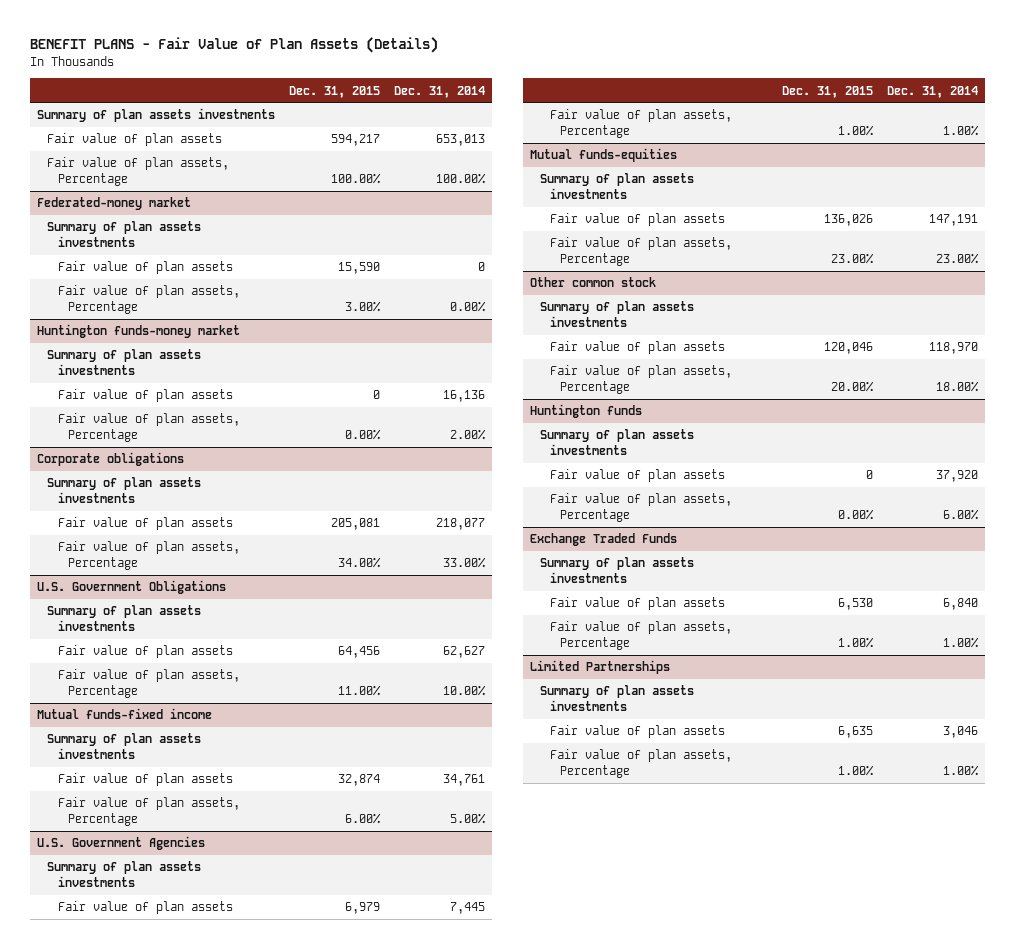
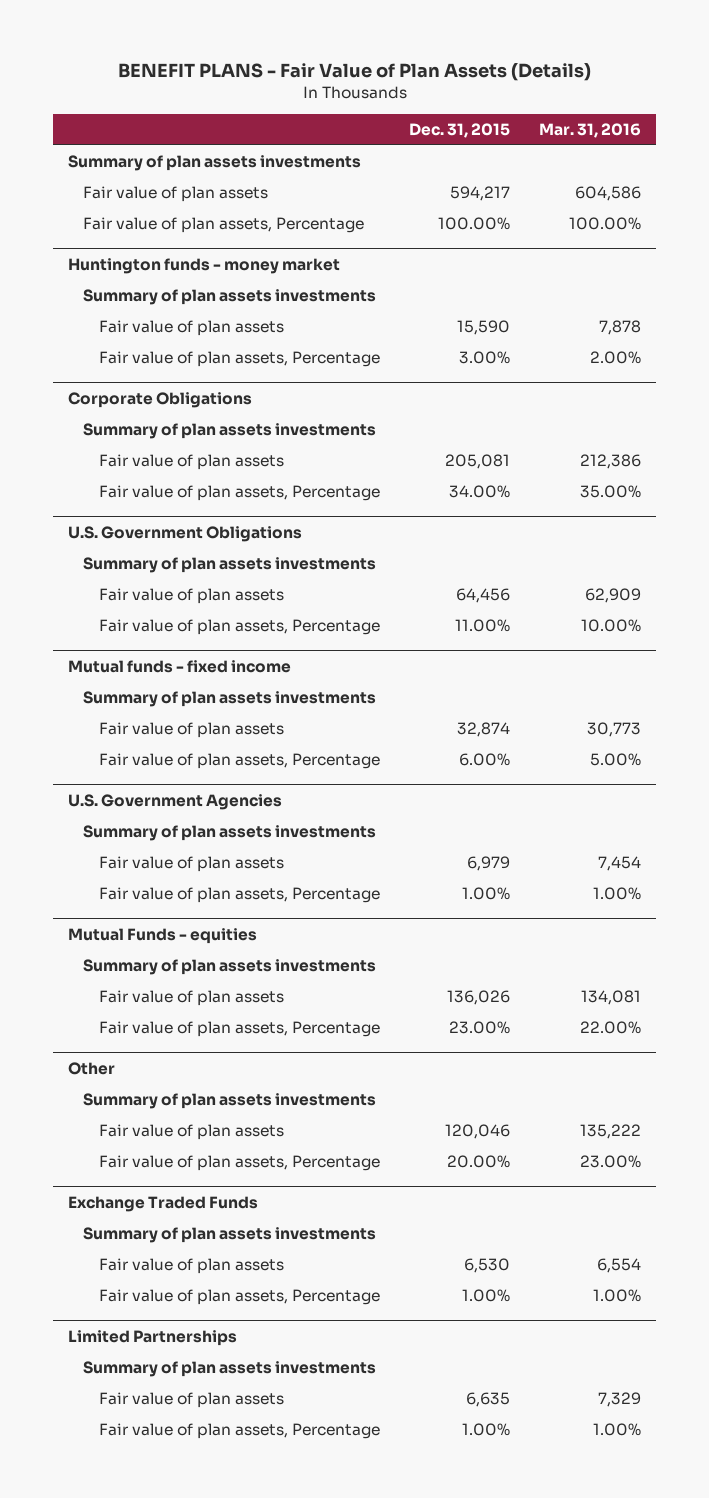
[394,85,486,98] Dec. 31, 2014 -> none
none -> [539,122,642,138] Mar. 31, 2016
[37,197,192,211] Federated-money market -> none
none -> [67,257,340,274] Huntington funds - money market
[37,324,241,339] Huntington funds-money market -> none
[47,349,202,375] Summary of plan assets investments -> none
[57,389,233,403] Fair value of plan assets -> none
[57,413,240,442] Fair value of plan assets, Percentage -> none
[37,452,185,467] Corporate obligations -> [67,391,252,408] Corporate Obligations
[37,708,213,720] Mutual funds-fixed income -> [67,659,291,673] Mutual funds - fixed income
[529,148,677,163] Mutual funds-equities -> [67,927,257,944] Mutual Funds - equities
[529,277,656,288] Other common stock -> none
none -> [67,1061,115,1075] Other
[529,404,642,419] Huntington funds -> none
[540,429,695,455] Summary of plan assets investments -> none
[550,469,726,483] Fair value of plan assets -> none
[550,493,733,522] Fair value of plan assets, Percentage -> none

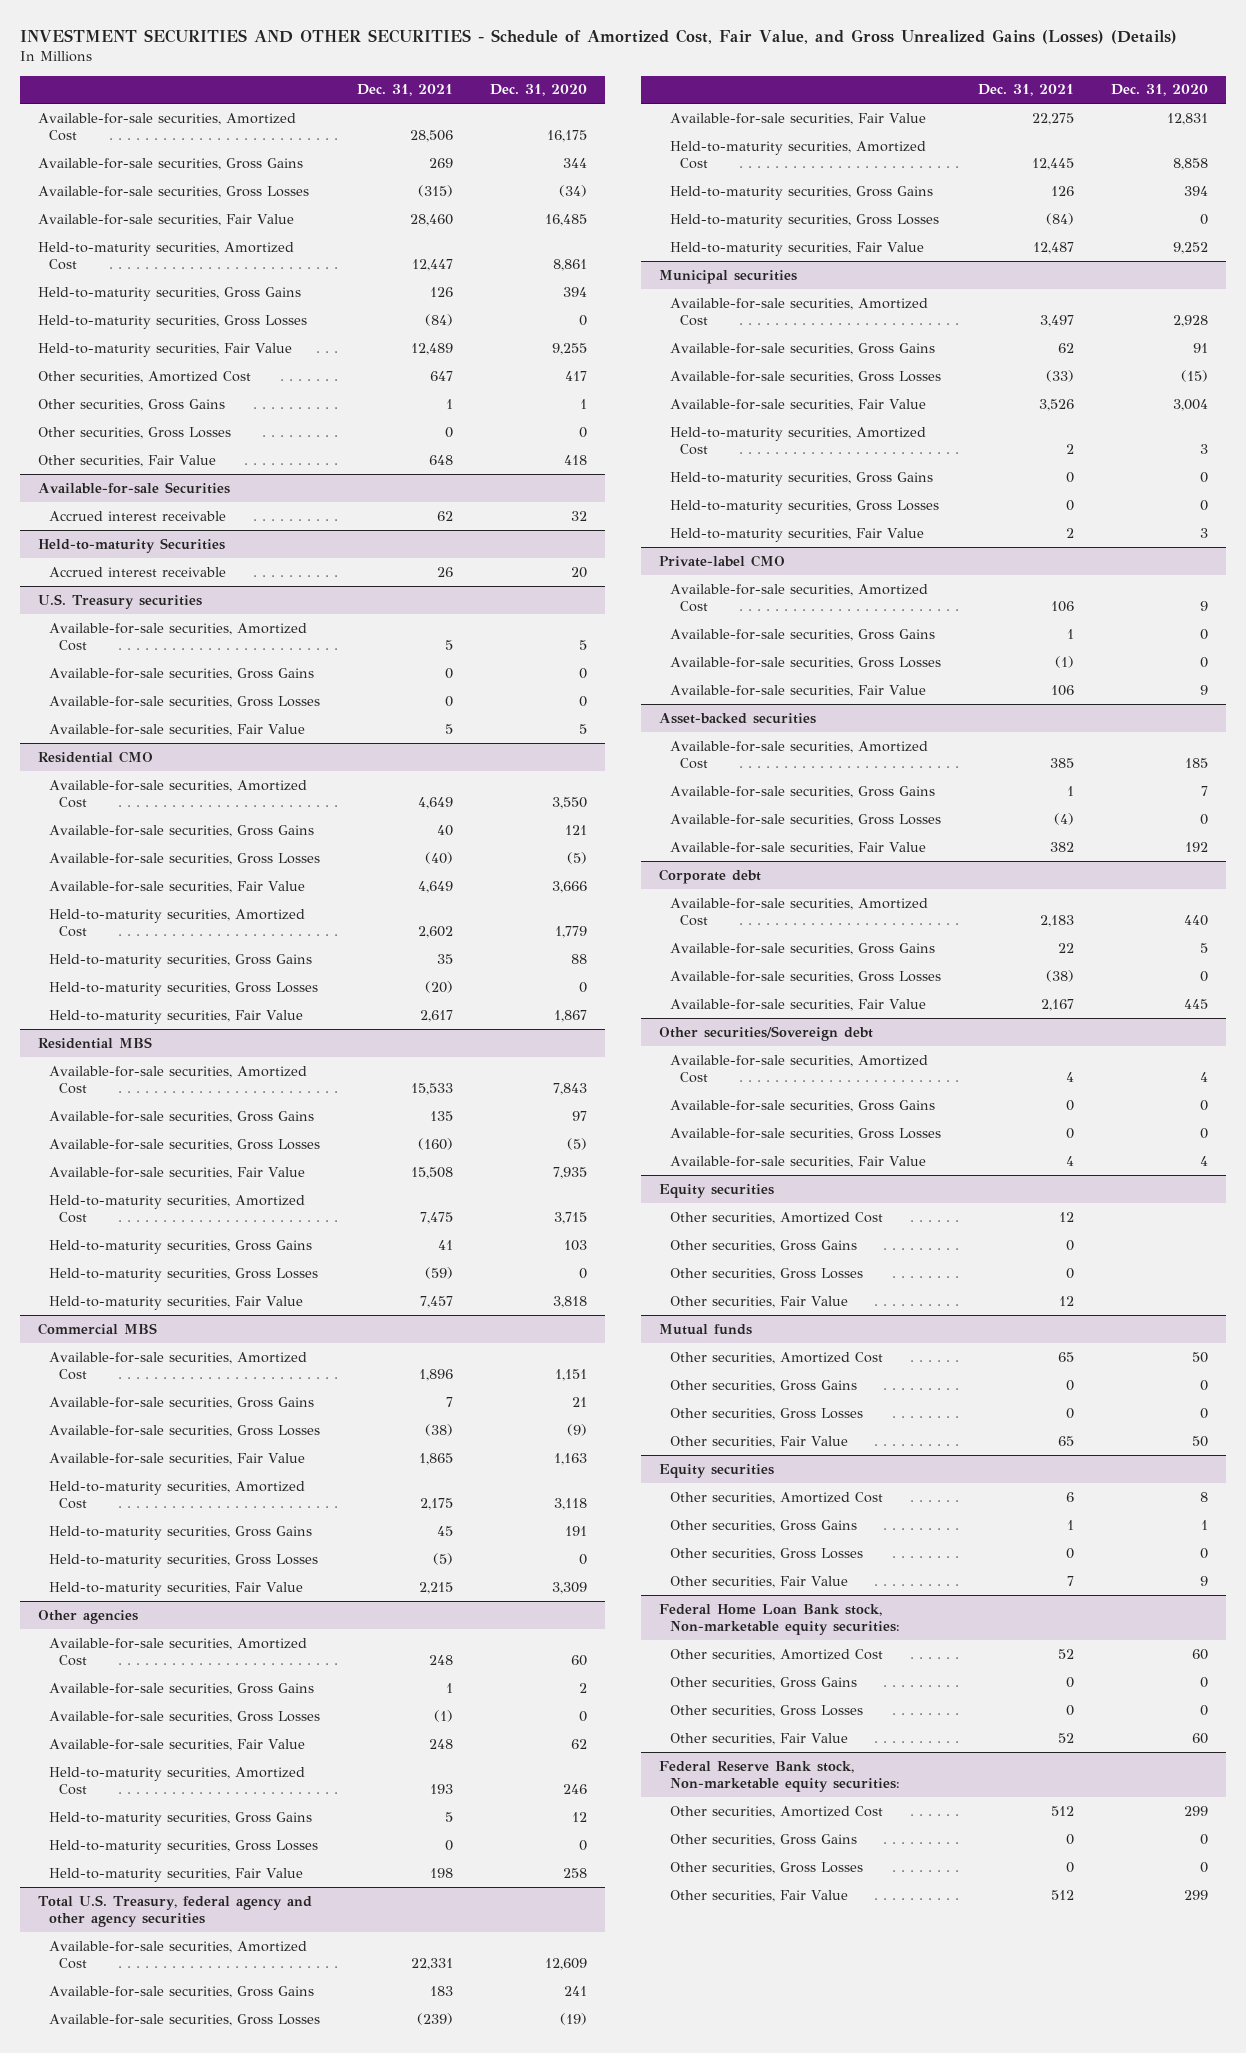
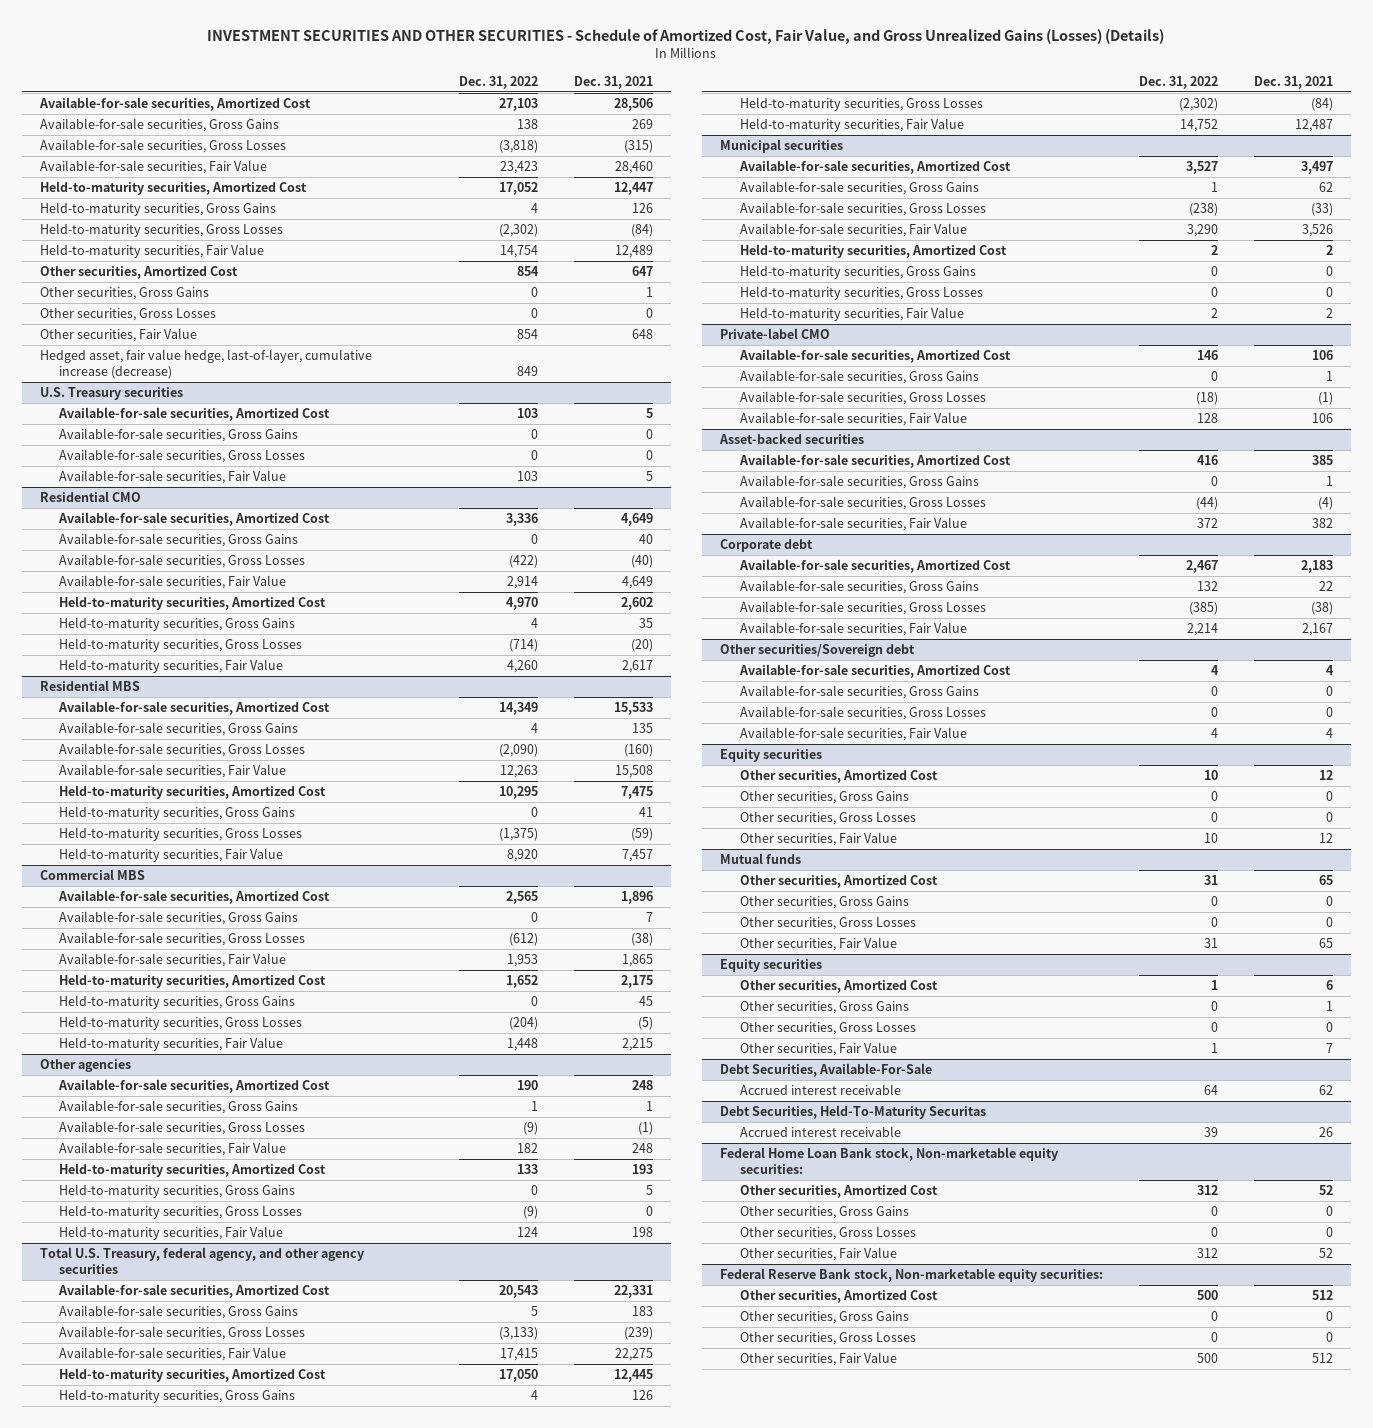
[489,84,587,97] Dec. 31, 2020 -> none
none -> [458,76,538,90] Dec. 31, 2022
[38,481,231,494] Available-for-sale Securities -> none
[48,510,226,521] Accrued interest receivable -> none
[38,537,226,553] Held-to-maturity Securities -> none
[48,566,226,577] Accrued interest receivable -> none
none -> [39,349,372,380] Hedged asset, fair value hedge, last-of-layer, cumulative increase (decrease)
[38,1894,313,1927] Total U.S. Treasury, federal agency and other agency securities -> [39,1247,364,1275] Total U.S. Treasury, federal agency, and other agency securities
none -> [720,1063,933,1078] Debt Securities, Available-For-Sale
none -> [740,1084,902,1096] Accrued interest receivable
none -> [720,1105,987,1120] Debt Securities, Held-To-Maturity Securitas
none -> [740,1126,902,1138] Accrued interest receivable

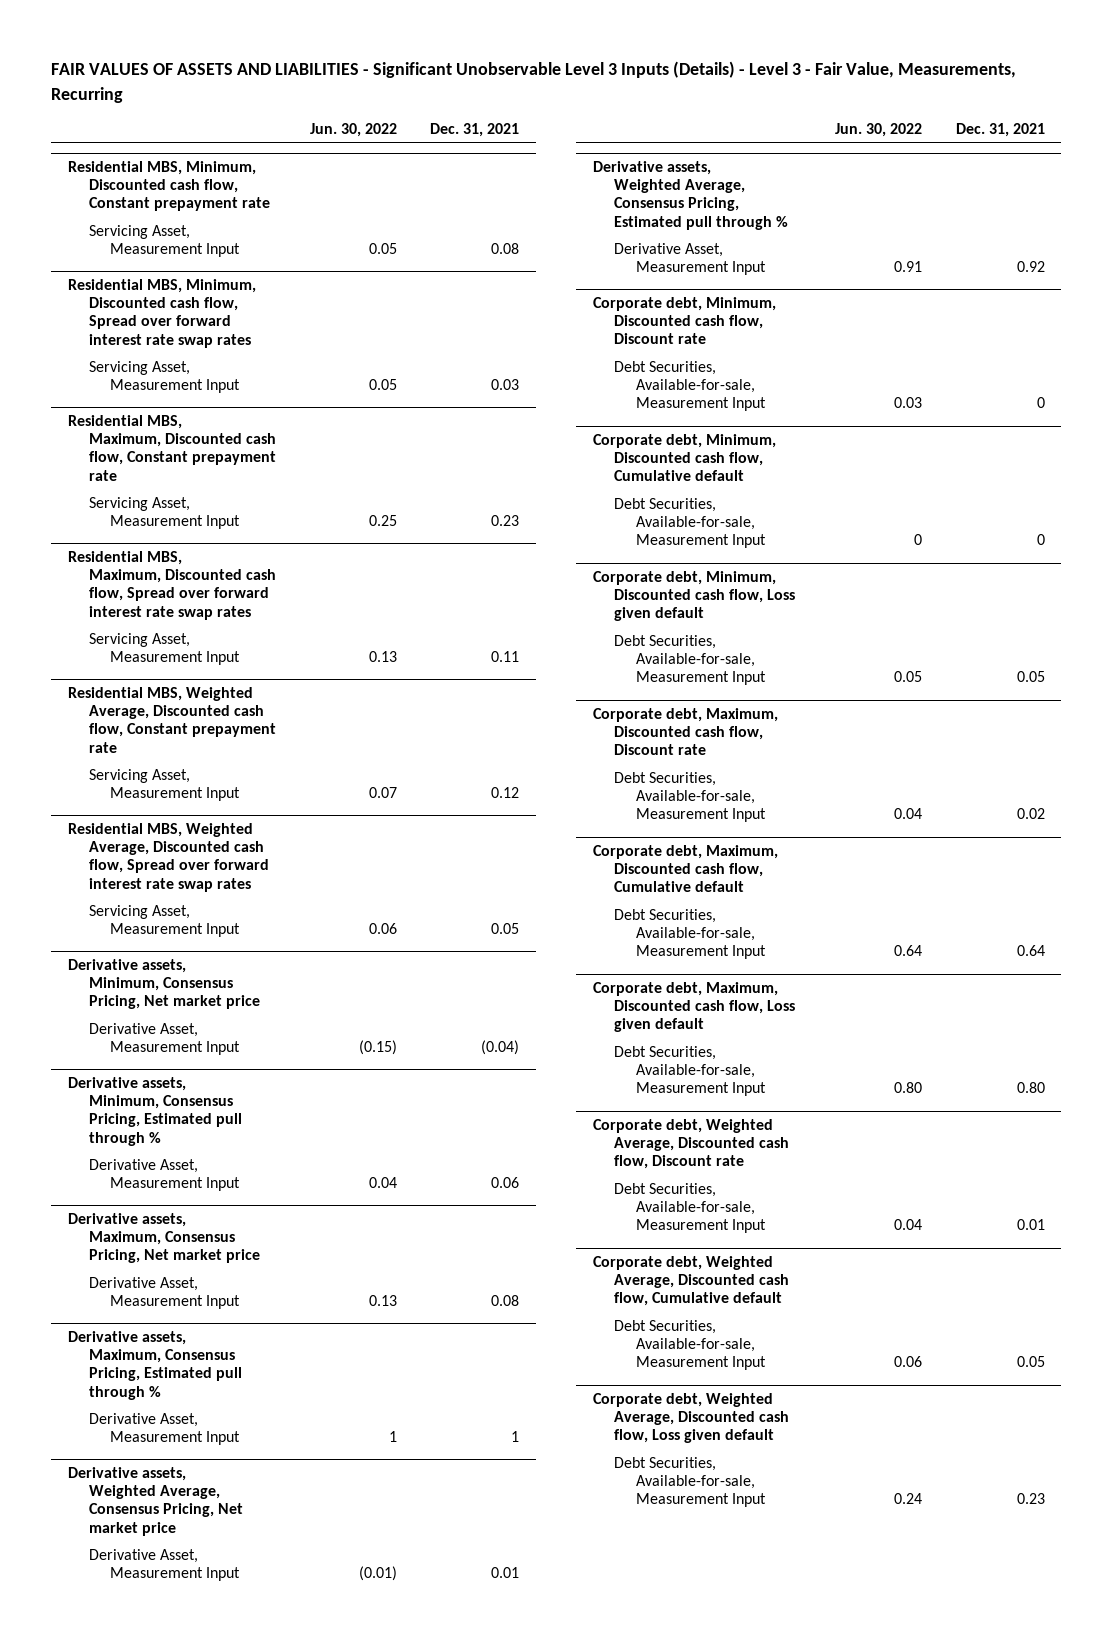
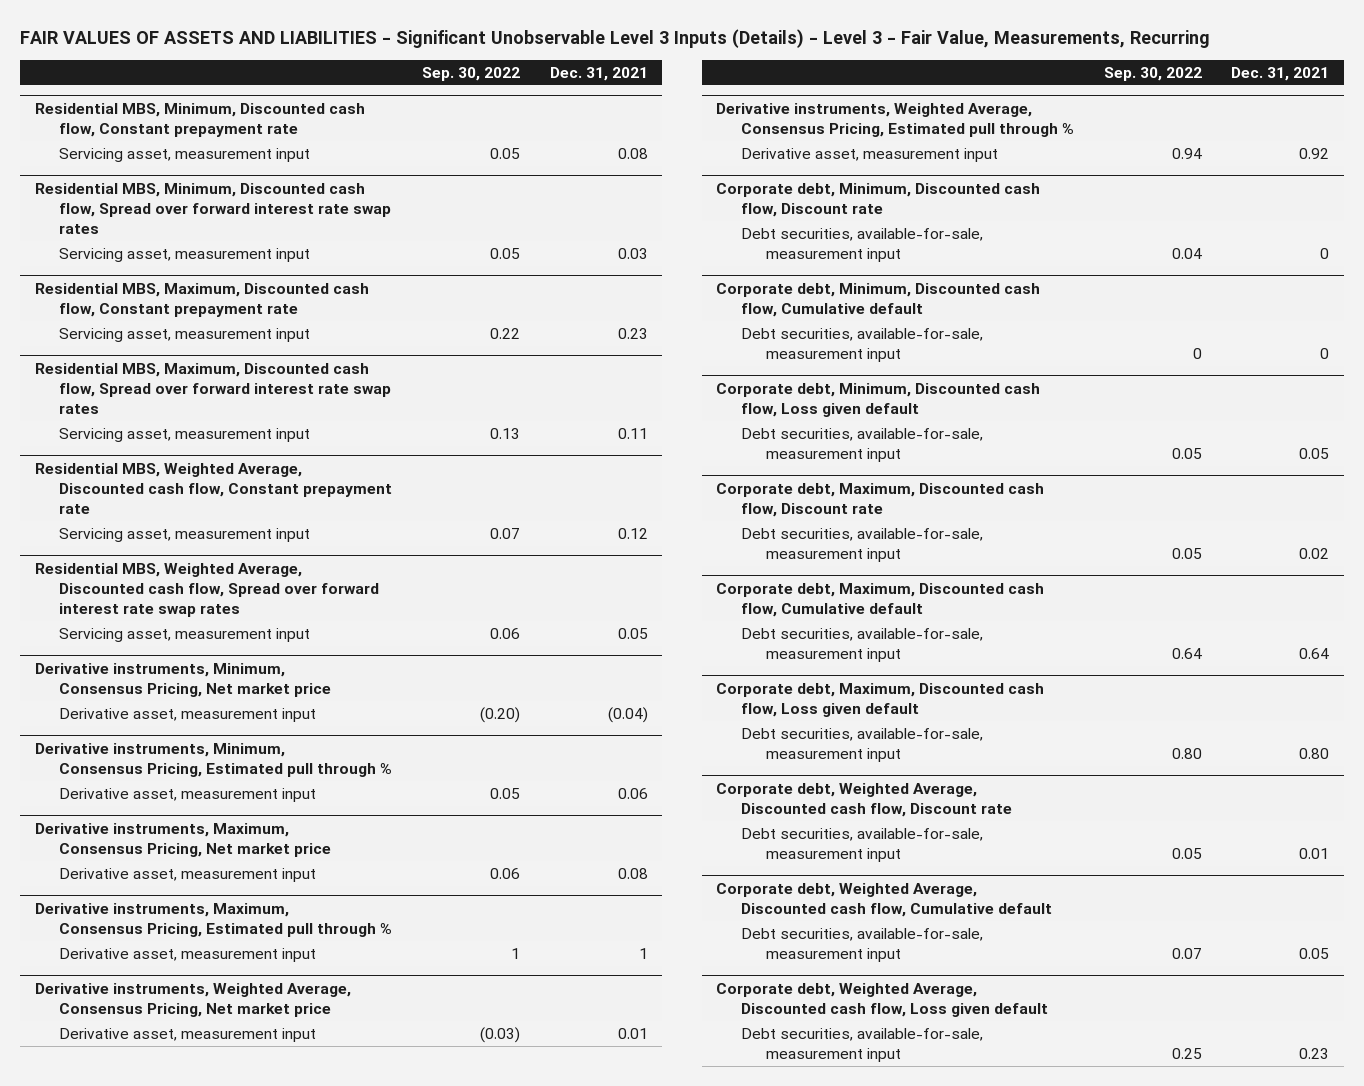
[309,123,397,138] Jun. 30, 2022 -> none
none -> [421,66,520,81] Sep. 30, 2022
[89,224,241,257] Servicing Asset, Measurement Input -> [59,148,311,163] Servicing asset, measurement input
[89,360,241,393] Servicing Asset, Measurement Input -> [59,248,311,263] Servicing asset, measurement input
[89,496,241,529] Servicing Asset, Measurement Input -> [59,328,311,343] Servicing asset, measurement input
[89,632,241,665] Servicing Asset, Measurement Input -> [59,428,311,443] Servicing asset, measurement input
[89,768,241,801] Servicing Asset, Measurement Input -> [59,528,311,543] Servicing asset, measurement input
[89,904,241,937] Servicing Asset, Measurement Input -> [59,628,311,643] Servicing asset, measurement input
[67,958,261,1010] Derivative assets, Minimum, Consensus Pricing, Net market price -> [34,662,332,697] Derivative instruments, Minimum, Consensus Pricing, Net market price
[89,1022,241,1055] Derivative Asset, Measurement Input -> [59,708,317,723] Derivative asset, measurement input
[67,1076,243,1146] Derivative assets, Minimum, Consensus Pricing, Estimated pull through % -> [34,742,393,777] Derivative instruments, Minimum, Consensus Pricing, Estimated pull through %
[89,1158,241,1191] Derivative Asset, Measurement Input -> [59,788,317,803] Derivative asset, measurement input
[67,1212,261,1264] Derivative assets, Maximum, Consensus Pricing, Net market price -> [34,822,332,857] Derivative instruments, Maximum, Consensus Pricing, Net market price
[89,1276,241,1309] Derivative Asset, Measurement Input -> [59,868,317,883] Derivative asset, measurement input
[67,1330,243,1400] Derivative assets, Maximum, Consensus Pricing, Estimated pull through % -> [34,902,393,937] Derivative instruments, Maximum, Consensus Pricing, Estimated pull through %
[89,1412,241,1445] Derivative Asset, Measurement Input -> [59,948,317,963] Derivative asset, measurement input
[67,1466,244,1536] Derivative assets, Weighted Average, Consensus Pricing, Net market price -> [34,982,351,1017] Derivative instruments, Weighted Average, Consensus Pricing, Net market price
[89,1548,241,1581] Derivative Asset, Measurement Input -> [59,1028,317,1043] Derivative asset, measurement input
[592,160,789,230] Derivative assets, Weighted Average, Consensus Pricing, Estimated pull through % -> [716,102,1075,137] Derivative instruments, Weighted Average, Consensus Pricing, Estimated pull through %
[614,242,766,275] Derivative Asset, Measurement Input -> [741,148,999,163] Derivative asset, measurement input
[614,360,766,412] Debt Securities, Available-for-sale, Measurement Input -> [741,228,984,262] Debt securities, available-for-sale, measurement input
[614,497,766,549] Debt Securities, Available-for-sale, Measurement Input -> [741,328,984,362] Debt securities, available-for-sale, measurement input
[614,634,766,686] Debt Securities, Available-for-sale, Measurement Input -> [741,428,984,462] Debt securities, available-for-sale, measurement input
[614,771,766,823] Debt Securities, Available-for-sale, Measurement Input -> [741,528,984,562] Debt securities, available-for-sale, measurement input
[614,908,766,960] Debt Securities, Available-for-sale, Measurement Input -> [741,628,984,662] Debt securities, available-for-sale, measurement input
[614,1045,766,1097] Debt Securities, Available-for-sale, Measurement Input -> [741,728,984,762] Debt securities, available-for-sale, measurement input
[614,1182,766,1234] Debt Securities, Available-for-sale, Measurement Input -> [741,828,984,862] Debt securities, available-for-sale, measurement input
[614,1319,766,1371] Debt Securities, Available-for-sale, Measurement Input -> [741,928,984,962] Debt securities, available-for-sale, measurement input
[614,1456,766,1508] Debt Securities, Available-for-sale, Measurement Input -> [741,1028,984,1062] Debt securities, available-for-sale, measurement input

